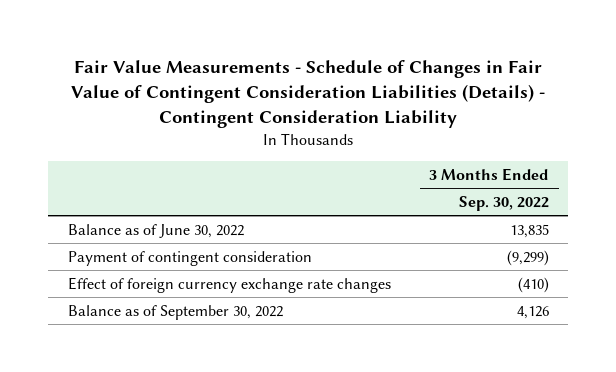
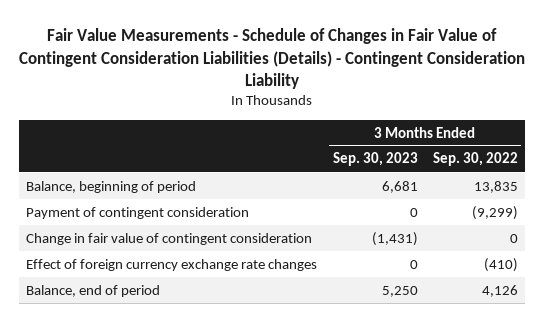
none -> [332,152,418,167] Sep. 30, 2023
[67,223,244,238] Balance as of June 30, 2022 -> [26,180,197,193] Balance, beginning of period
none -> [26,232,313,245] Change in fair value of contingent consideration
[67,304,283,320] Balance as of September 30, 2022 -> [26,284,161,297] Balance, end of period

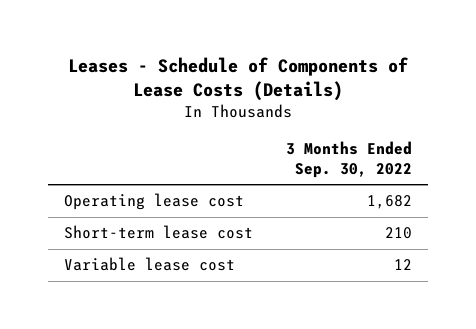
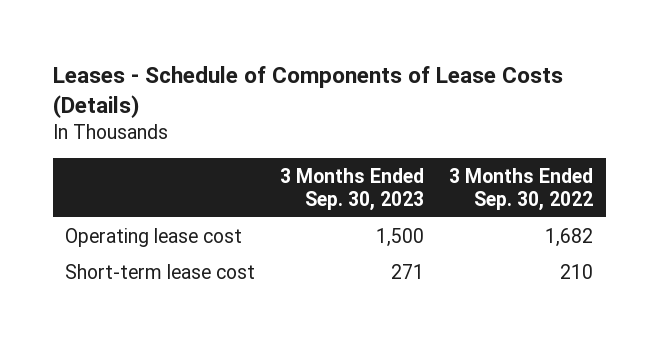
none -> [280,168,425,211] 3 Months Ended Sep. 30, 2023
[64,257,236,272] Variable lease cost -> none

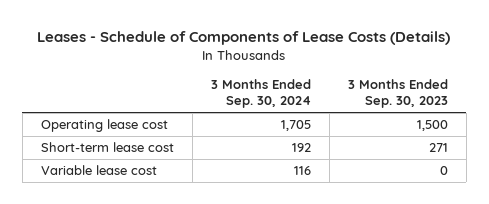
[449,168,594,211] 3 Months Ended Sep. 30, 2022 -> none
none -> [210,78,311,109] 3 Months Ended Sep. 30, 2024
none -> [40,165,157,176] Variable lease cost

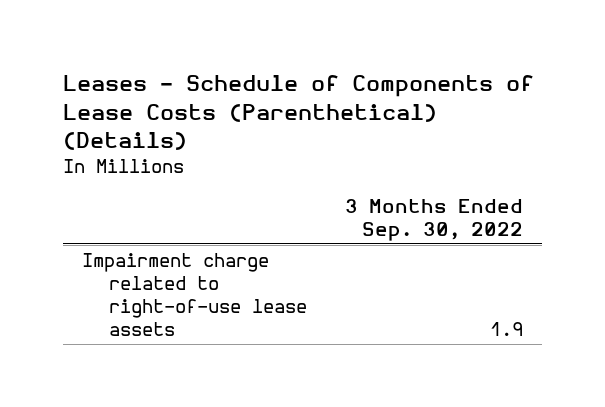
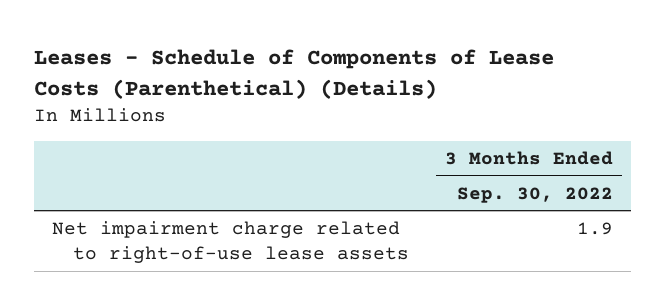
[82,252,308,336] Impairment charge related to right-of-use lease assets -> [52,221,409,264] Net impairment charge related to right-of-use lease assets

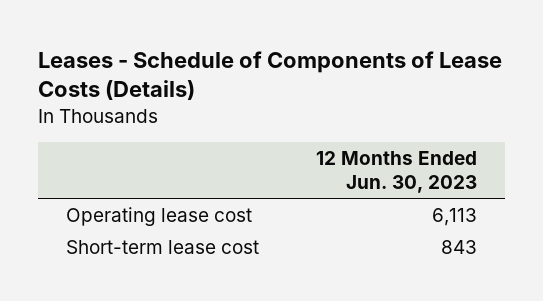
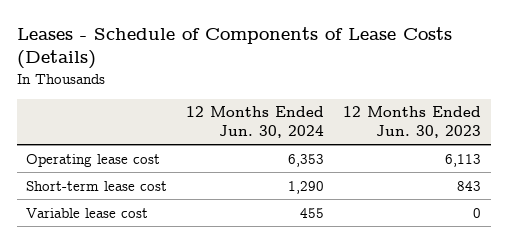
none -> [186,106,325,138] 12 Months Ended Jun. 30, 2024
none -> [26,207,149,218] Variable lease cost

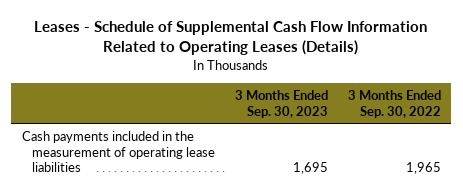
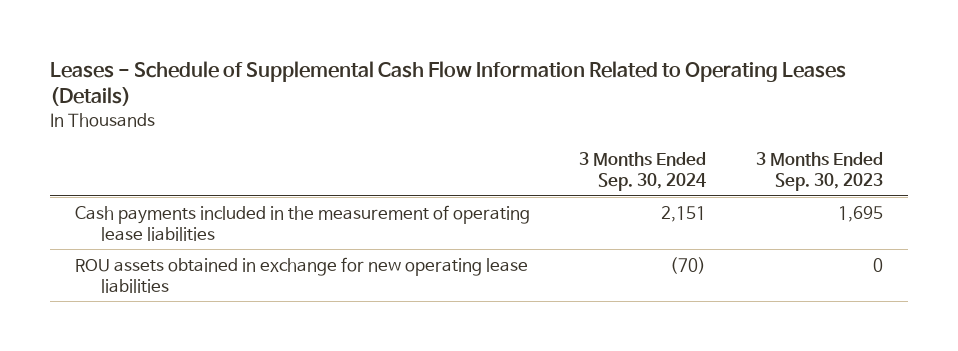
[348,90,442,118] 3 Months Ended Sep. 30, 2022 -> none
none -> [579,152,707,192] 3 Months Ended Sep. 30, 2024
none -> [74,256,528,293] ROU assets obtained in exchange for new operating lease liabilities

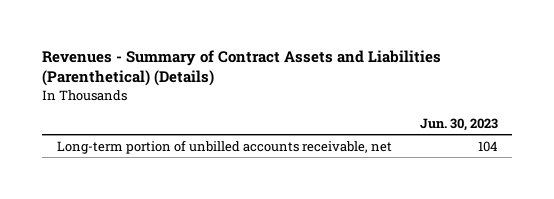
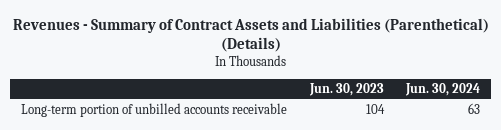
none -> [404,82,480,96] Jun. 30, 2024
[56,139,392,154] Long-term portion of unbilled accounts receivable, net -> [21,103,288,118] Long-term portion of unbilled accounts receivable

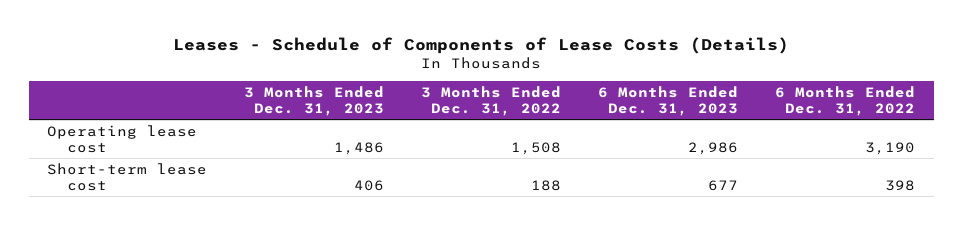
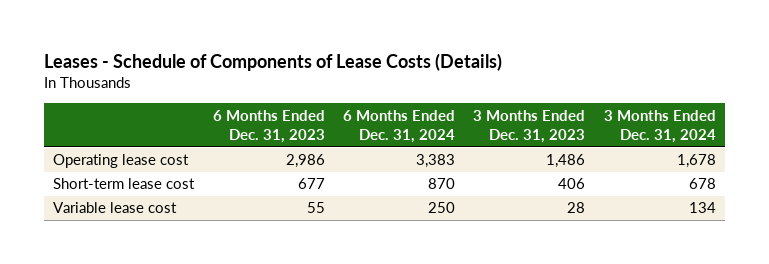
[421,85,562,117] 3 Months Ended Dec. 31, 2022 -> none
[775,85,916,117] 6 Months Ended Dec. 31, 2022 -> none
none -> [343,109,456,144] 6 Months Ended Dec. 31, 2024
none -> [603,109,716,144] 3 Months Ended Dec. 31, 2024
none -> [53,202,178,214] Variable lease cost

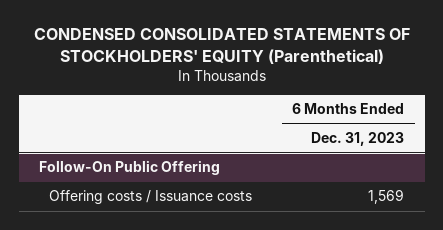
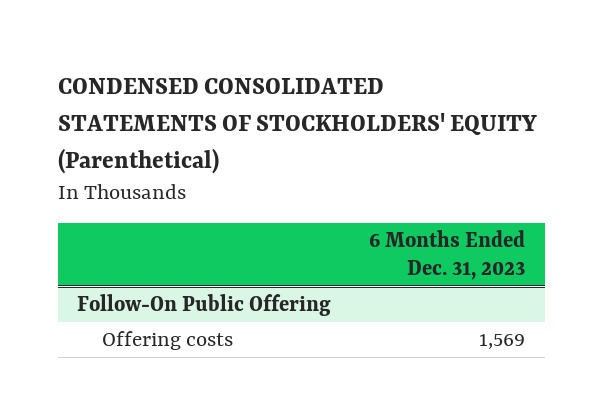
[49,190,253,205] Offering costs / Issuance costs -> [102,331,234,351] Offering costs

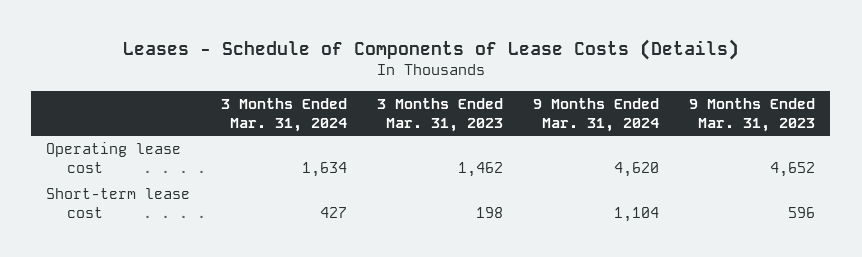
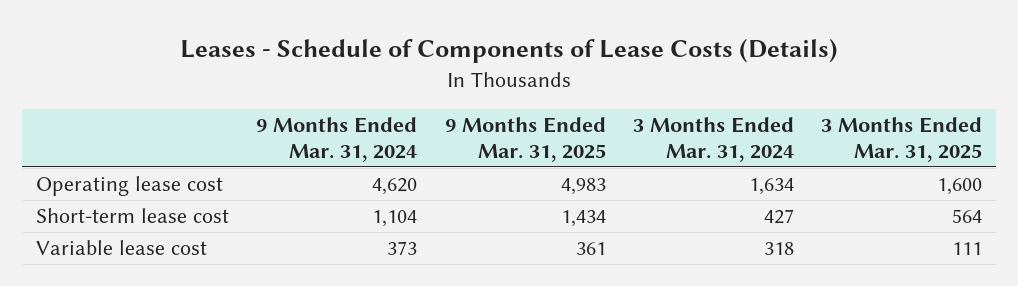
[376,97,503,132] 3 Months Ended Mar. 31, 2023 -> none
[689,97,816,132] 9 Months Ended Mar. 31, 2023 -> none
none -> [444,116,606,163] 9 Months Ended Mar. 31, 2025
none -> [821,116,983,163] 3 Months Ended Mar. 31, 2025
none -> [36,240,208,256] Variable lease cost

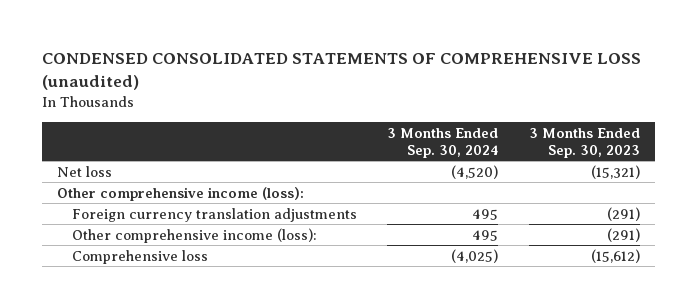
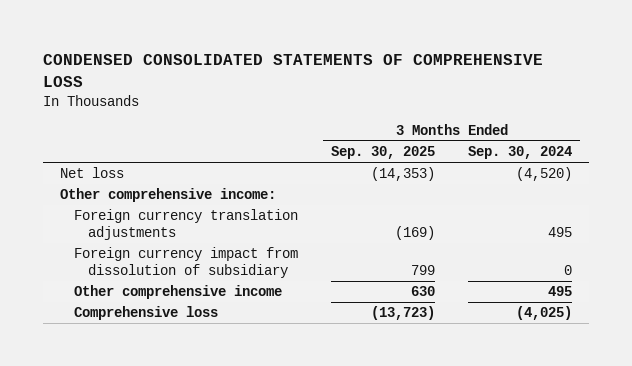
[41,53,641,91] CONDENSED CONSOLIDATED STATEMENTS OF COMPREHENSIVE LOSS (unaudited) -> [43,53,544,87] CONDENSED CONSOLIDATED STATEMENTS OF COMPREHENSIVE LOSS
[528,127,640,158] 3 Months Ended Sep. 30, 2023 -> none
none -> [330,146,435,160] Sep. 30, 2025
[56,186,304,201] Other comprehensive income (loss): -> [59,188,276,203] Other comprehensive income:
none -> [73,247,298,278] Foreign currency impact from dissolution of subsidiary
[72,227,318,243] Other comprehensive income (loss): -> [73,285,282,300] Other comprehensive income

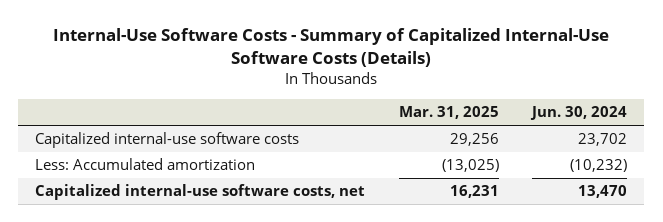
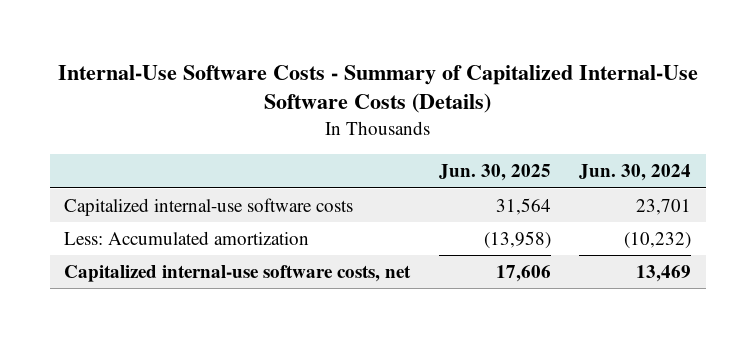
[398,106,499,120] Mar. 31, 2025 -> none
none -> [438,164,551,182] Jun. 30, 2025
[578,133,628,147] 23,702 -> [636,198,692,215] 23,701
[578,185,628,199] 13,470 -> [636,264,692,282] 13,469

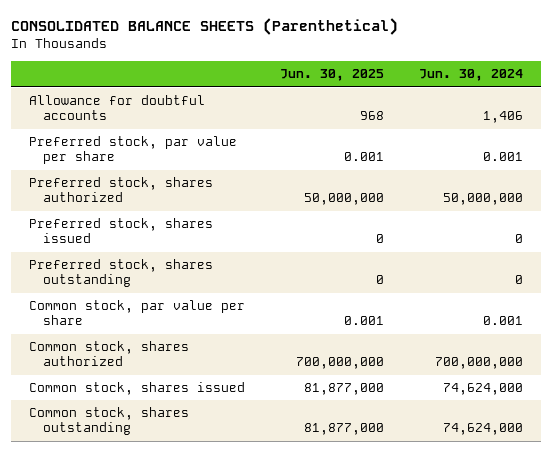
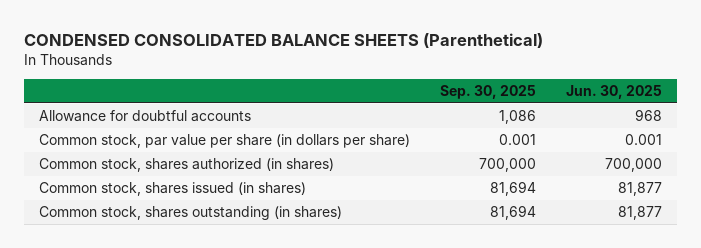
[10,17,398,35] CONSOLIDATED BALANCE SHEETS (Parenthetical) -> [23,32,543,48] CONDENSED CONSOLIDATED BALANCE SHEETS (Parenthetical)
[419,69,524,82] Jun. 30, 2024 -> none
none -> [439,85,536,100] Sep. 30, 2025
[28,136,237,165] Preferred stock, par value per share -> none
[28,177,213,203] Preferred stock, shares authorized -> none
[28,218,213,244] Preferred stock, shares issued -> none
[28,259,213,288] Preferred stock, shares outstanding -> none
[28,300,245,326] Common stock, par value per share -> [38,134,410,149] Common stock, par value per share (in dollars per share)
[28,341,189,367] Common stock, shares authorized -> [38,158,334,173] Common stock, shares authorized (in shares)
[296,357,385,370] 700,000,000 -> [604,158,662,173] 700,000
[28,382,245,396] Common stock, shares issued -> [38,182,306,197] Common stock, shares issued (in shares)
[304,383,385,396] 81,877,000 -> [617,182,662,197] 81,877
[28,407,189,436] Common stock, shares outstanding -> [38,206,342,221] Common stock, shares outstanding (in shares)
[304,423,385,436] 81,877,000 -> [617,206,662,221] 81,877

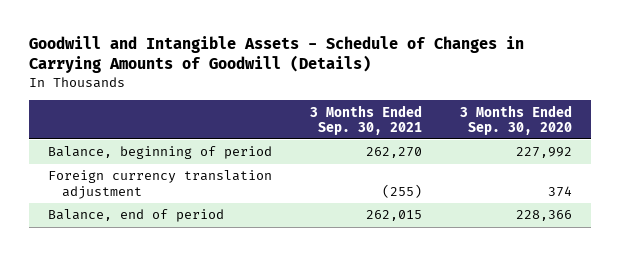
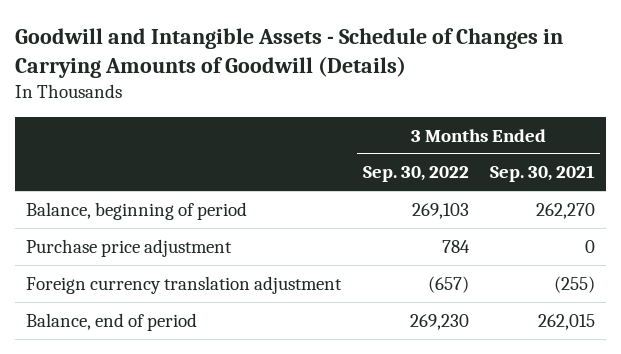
[459,104,572,135] 3 Months Ended Sep. 30, 2020 -> none
none -> [362,166,469,183] Sep. 30, 2022
none -> [26,238,233,257] Purchase price adjustment

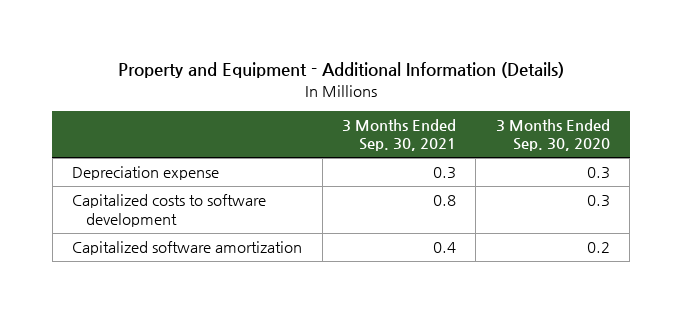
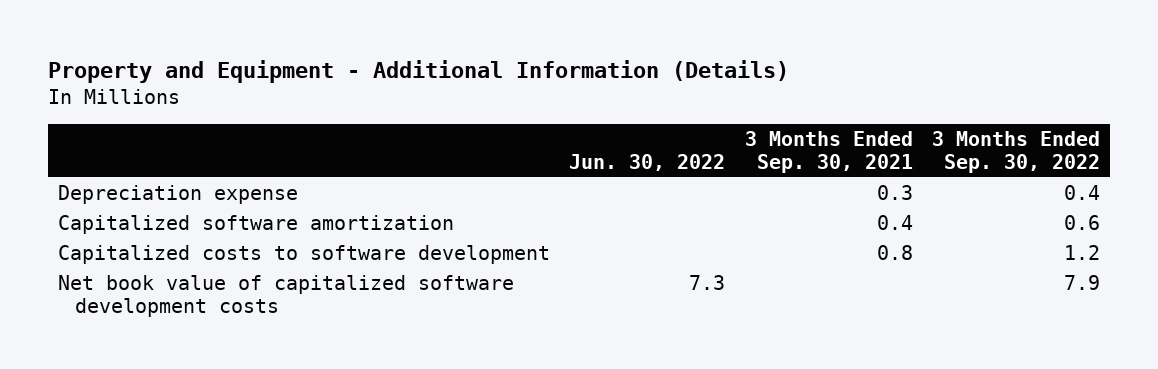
[495,118,610,152] 3 Months Ended Sep. 30, 2020 -> none
none -> [569,153,726,171] Jun. 30, 2022
none -> [932,130,1101,173] 3 Months Ended Sep. 30, 2022
[72,194,267,227] Capitalized costs to software development -> [57,245,550,265] Capitalized costs to software development
none -> [57,275,514,318] Net book value of capitalized software development costs

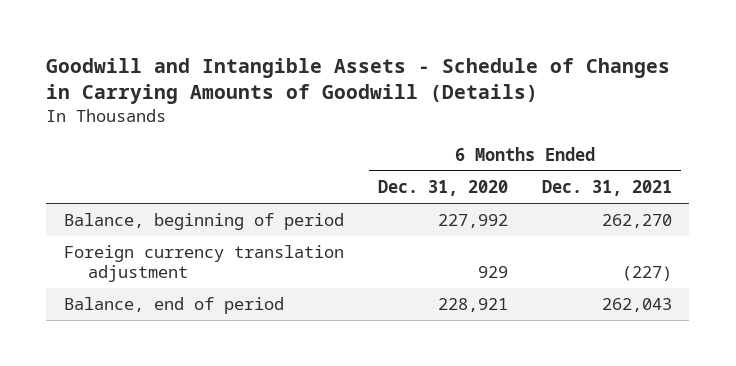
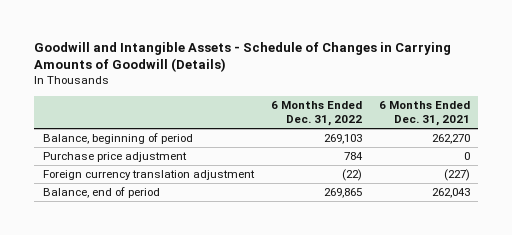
[377,179,508,196] Dec. 31, 2020 -> none
none -> [270,100,362,127] 6 Months Ended Dec. 31, 2022
none -> [42,152,187,163] Purchase price adjustment

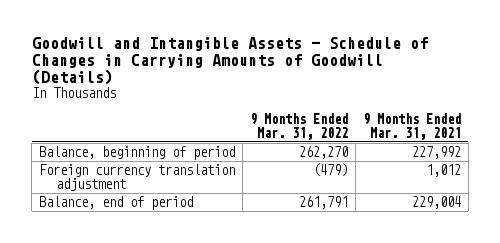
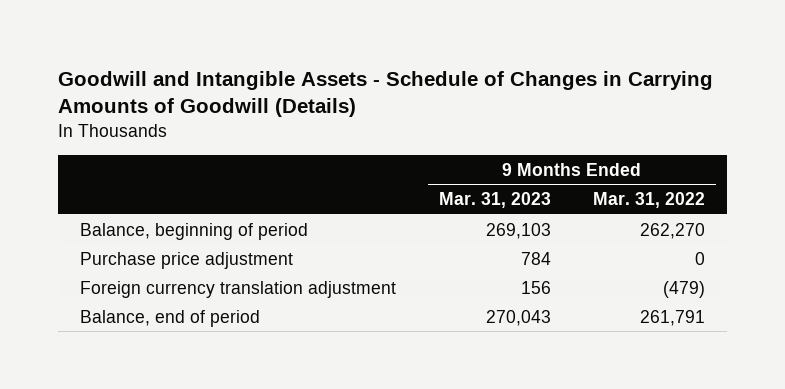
[362,112,461,140] 9 Months Ended Mar. 31, 2021 -> none
none -> [438,192,551,209] Mar. 31, 2023
none -> [79,251,293,269] Purchase price adjustment

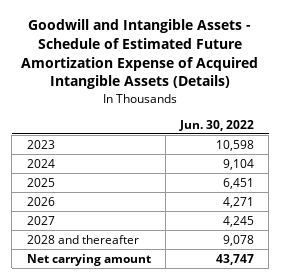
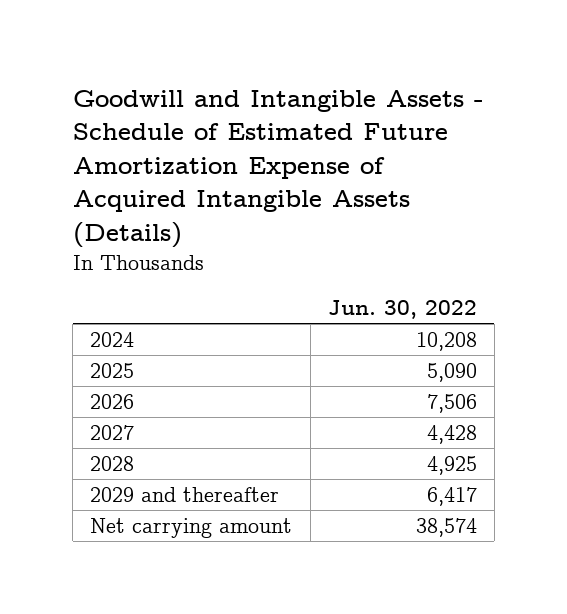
[26,139,55,149] 2023 -> none
[223,158,255,170] 9,104 -> [415,332,477,352] 10,208
[223,177,255,189] 6,451 -> [426,363,477,383] 5,090
[223,196,255,208] 4,271 -> [426,394,477,414] 7,506
[223,215,255,227] 4,245 -> [426,425,477,445] 4,428
none -> [90,456,135,472] 2028
[26,234,139,244] 2028 and thereafter -> [90,487,280,503] 2029 and thereafter
[223,234,255,246] 9,078 -> [426,487,477,507] 6,417
[216,253,255,265] 43,747 -> [415,518,477,538] 38,574

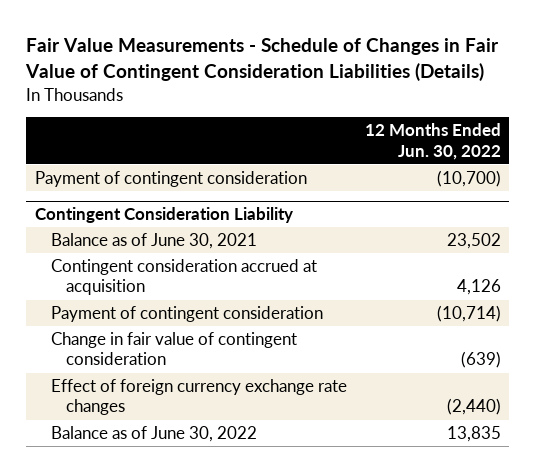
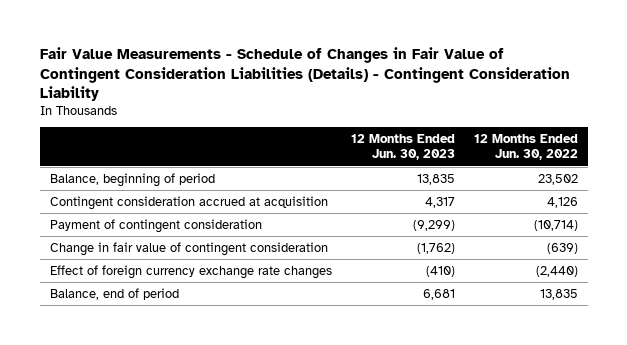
[25,38,500,82] Fair Value Measurements - Schedule of Changes in Fair Value of Contingent Consideration Liabilities (Details) -> [39,47,570,102] Fair Value Measurements - Schedule of Changes in Fair Value of Contingent Consideration Liabilities (Details) - Contingent Consideration Liability
none -> [350,134,455,161] 12 Months Ended Jun. 30, 2023
[35,171,308,188] Payment of contingent consideration -> none
[35,207,294,224] Contingent Consideration Liability -> none
[50,233,257,250] Balance as of June 30, 2021 -> [49,172,215,187] Balance, beginning of period
[50,426,257,443] Balance as of June 30, 2022 -> [49,287,179,300] Balance, end of period

